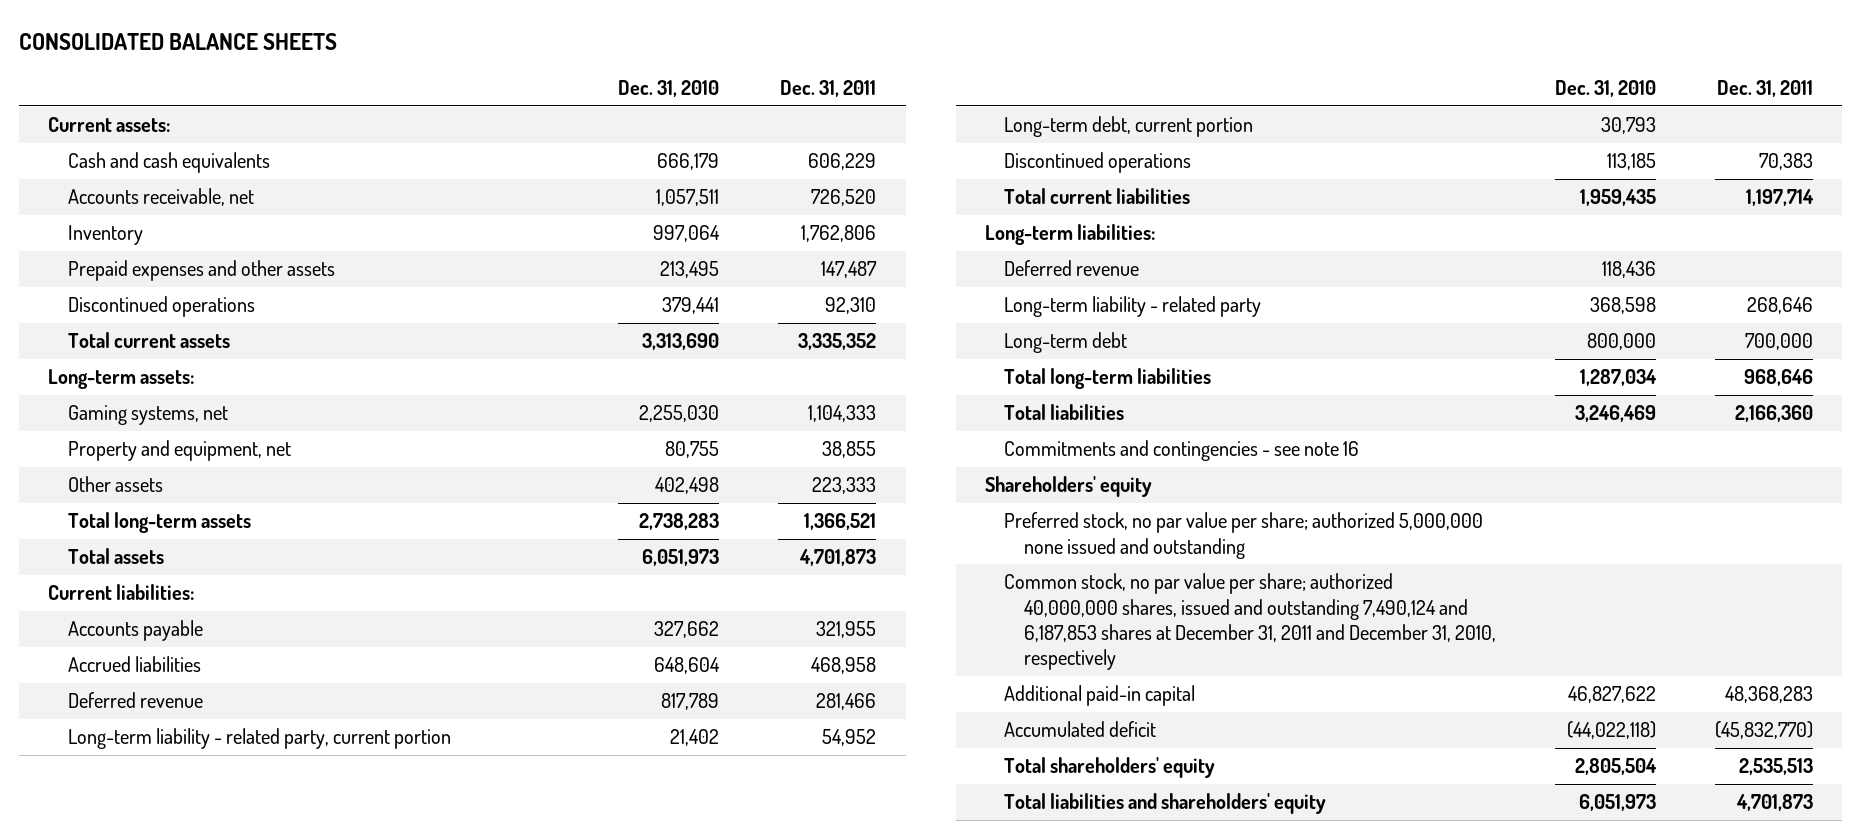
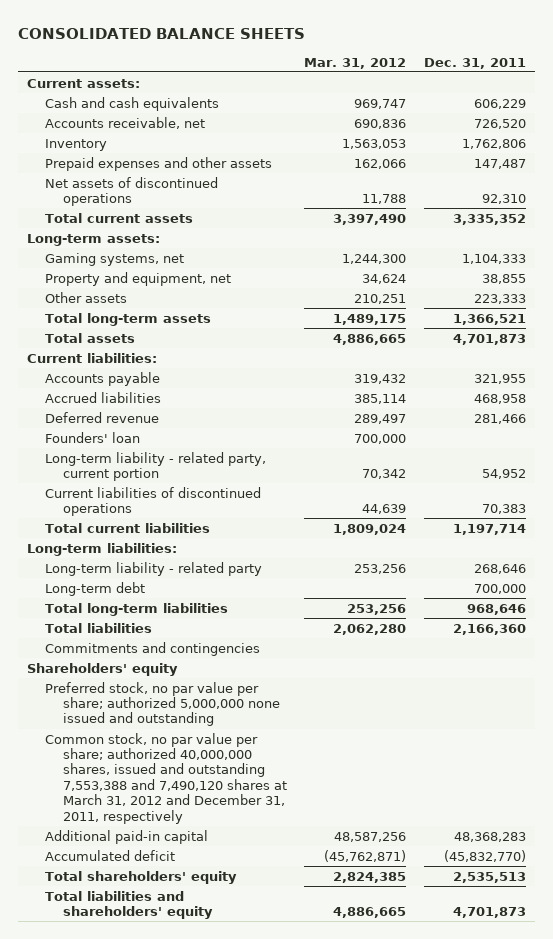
[617,80,719,98] Dec. 31, 2010 -> none
none -> [304,57,407,69] Mar. 31, 2012
[67,296,255,318] Discontinued operations -> [44,176,218,207] Net assets of discontinued operations
none -> [44,431,140,443] Founders' loan
[1004,116,1254,138] Long-term debt, current portion -> none
[1004,152,1192,174] Discontinued operations -> [44,486,261,517] Current liabilities of discontinued operations
[1004,260,1140,277] Deferred revenue -> none
[1004,440,1360,462] Commitments and contingencies - see note 16 -> [44,641,260,656] Commitments and contingencies
[1004,573,1496,671] Common stock, no par value per share; authorized 40,000,000 shares, issued and outstanding 7,490,124 and 6,187,853 shares at December 31, 2011 and December 31, 2010, respectively -> [44,732,287,824] Common stock, no par value per share; authorized 40,000,000 shares, issued and outstanding 7,553,388 and 7,490,120 shares at March 31, 2012 and December 31, 2011, respectively

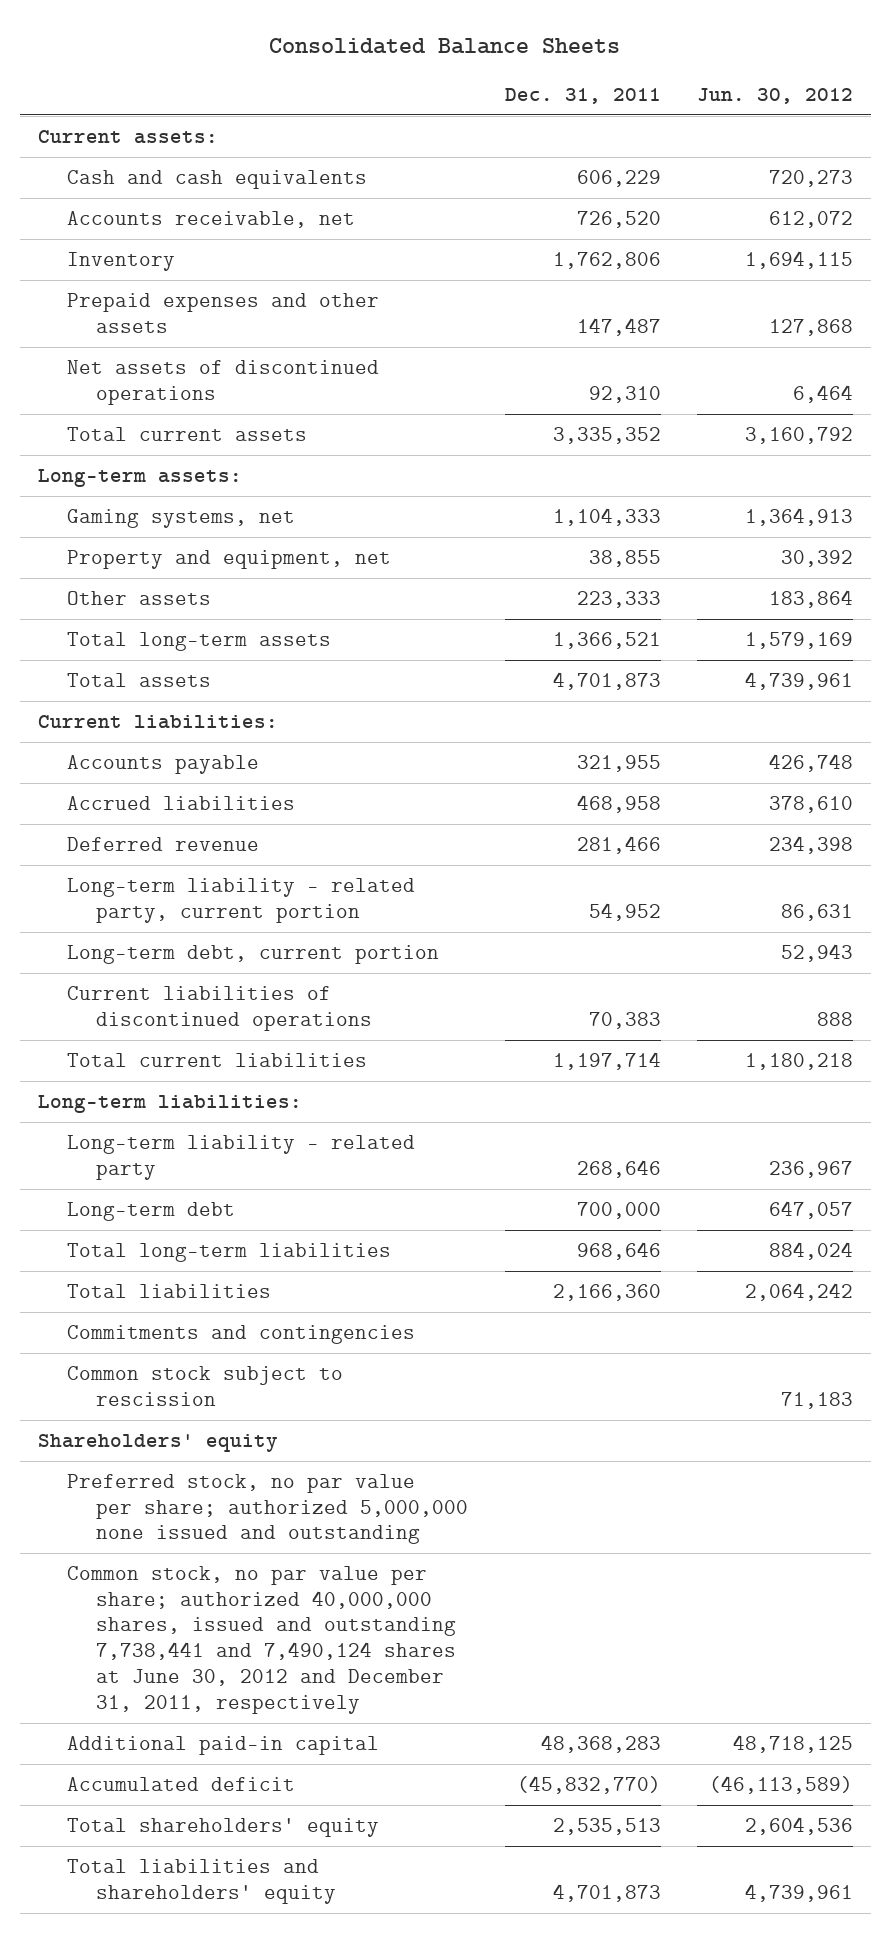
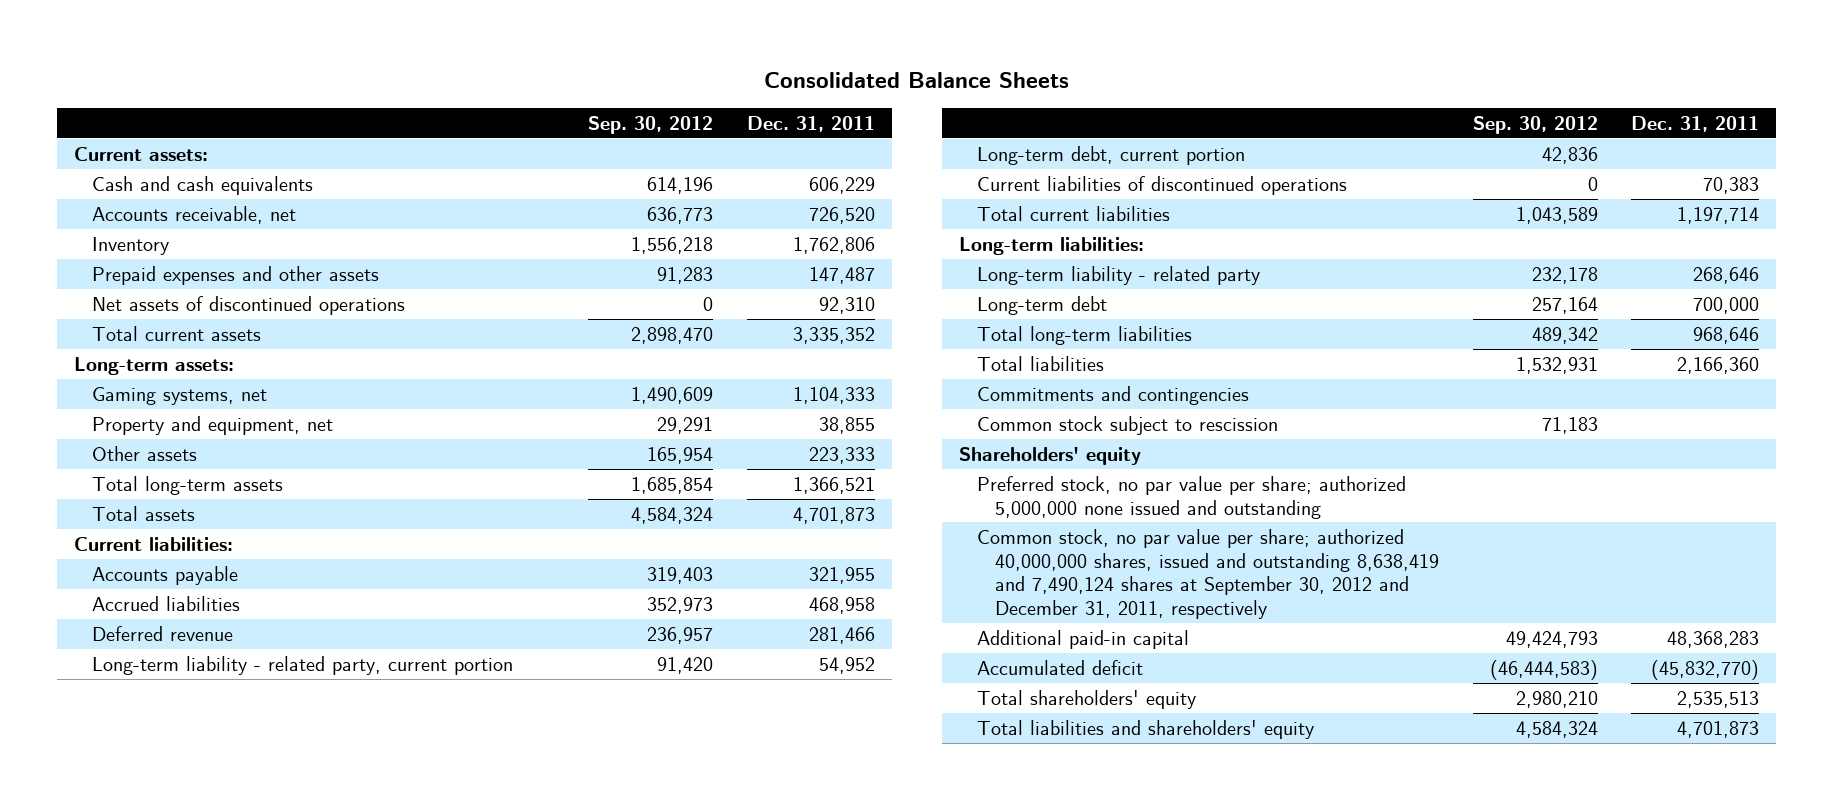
[696,87,853,104] Jun. 30, 2012 -> none
none -> [588,116,714,135] Sep. 30, 2012
[66,1565,457,1714] Common stock, no par value per share; authorized 40,000,000 shares, issued and outstanding 7,738,441 and 7,490,124 shares at June 30, 2012 and December 31, 2011, respectively -> [976,528,1439,620] Common stock, no par value per share; authorized 40,000,000 shares, issued and outstanding 8,638,419 and 7,490,124 shares at September 30, 2012 and December 31, 2011, respectively

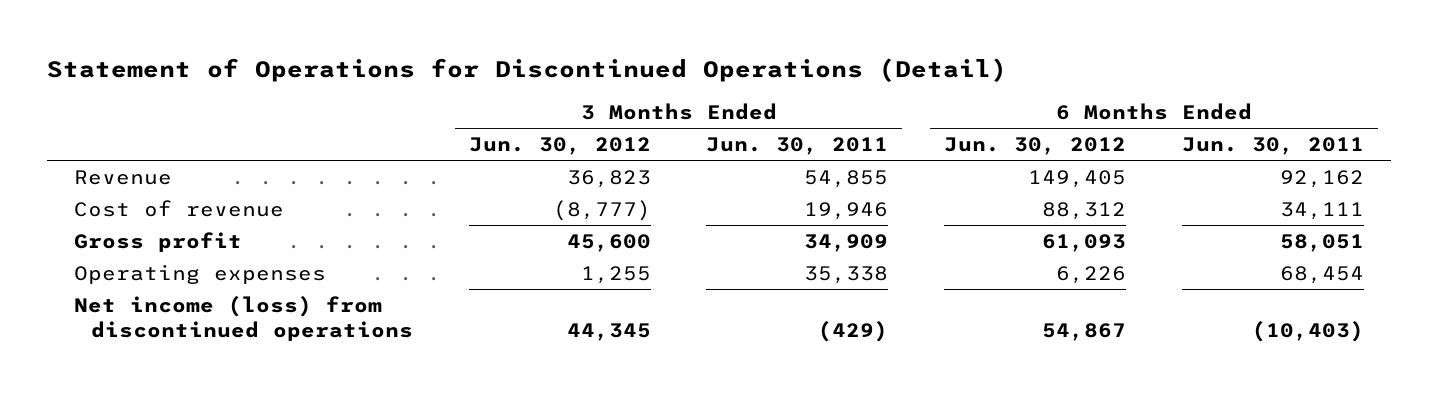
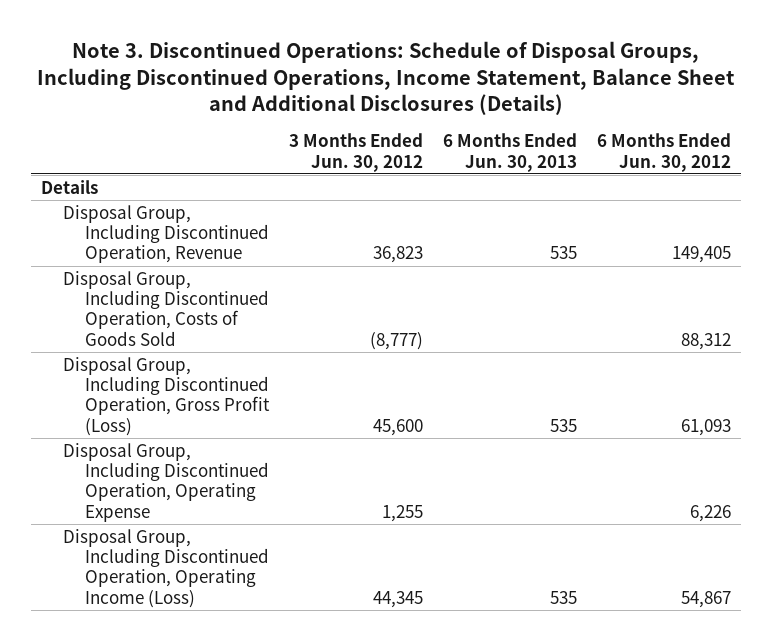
[46,57,1007,82] Statement of Operations for Discontinued Operations (Detail) -> [37,41,736,116] Note 3. Discontinued Operations: Schedule of Disposal Groups, Including Discontinued Operations, Income Statement, Balance Sheet and Additional Disclosures (Details)
[706,137,889,156] Jun. 30, 2011 -> none
[1181,137,1364,156] Jun. 30, 2011 -> none
none -> [442,133,577,172] 6 Months Ended Jun. 30, 2013
none -> [41,179,99,194] Details
[74,169,173,185] Revenue -> [62,204,269,264] Disposal Group, Including Discontinued Operation, Revenue
[74,199,285,217] Cost of revenue -> [62,270,269,346] Disposal Group, Including Discontinued Operation, Costs of Goods Sold
[74,231,243,252] Gross profit -> [62,356,270,436] Disposal Group, Including Discontinued Operation, Gross Profit (Loss)
[74,263,327,284] Operating expenses -> [62,442,269,522] Disposal Group, Including Discontinued Operation, Operating Expense
[74,295,414,341] Net income (loss) from discontinued operations -> [62,528,269,608] Disposal Group, Including Discontinued Operation, Operating Income (Loss)

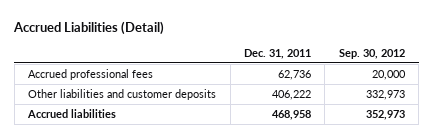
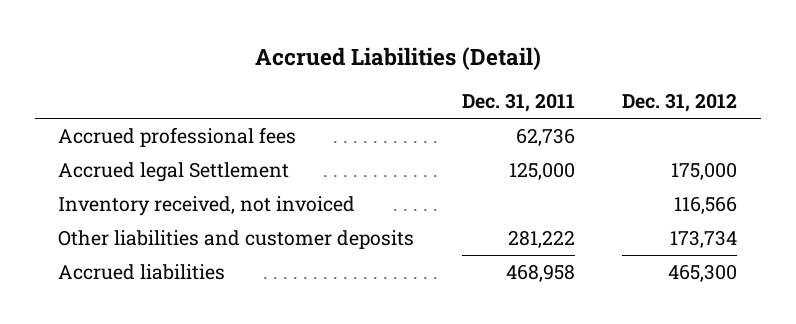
[338,48,405,59] Sep. 30, 2012 -> none
none -> [622,93,738,113] Dec. 31, 2012
none -> [58,161,290,182] Accrued legal Settlement
none -> [58,195,356,216] Inventory received, not invoiced
[271,89,311,100] 406,222 -> [507,229,575,248] 281,222

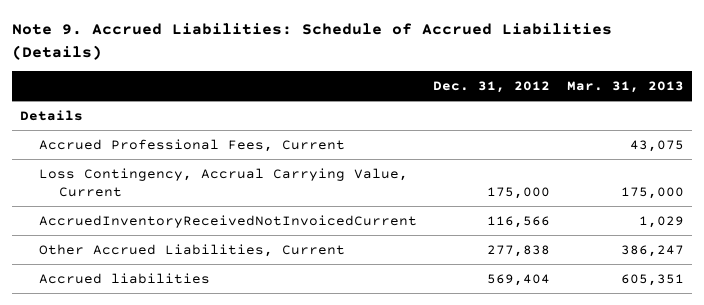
[254,46,541,70] Accrued Liabilities (Detail) -> [11,23,612,60] Note 9. Accrued Liabilities: Schedule of Accrued Liabilities (Details)
[461,93,575,113] Dec. 31, 2011 -> none
none -> [566,80,684,93] Mar. 31, 2013
none -> [19,109,83,121] Details
[58,126,297,147] Accrued professional fees -> [39,138,346,152] Accrued Professional Fees, Current
[58,161,290,182] Accrued legal Settlement -> [39,167,409,198] Loss Contingency, Accrual Carrying Value, Current
[58,195,356,216] Inventory received, not invoiced -> [39,214,418,228] AccruedInventoryReceivedNotInvoicedCurrent
[58,229,415,249] Other liabilities and customer deposits -> [39,243,346,257] Other Accrued Liabilities, Current
[670,229,738,248] 173,734 -> [487,244,551,257] 277,838
[668,263,738,282] 465,300 -> [487,273,551,286] 569,404

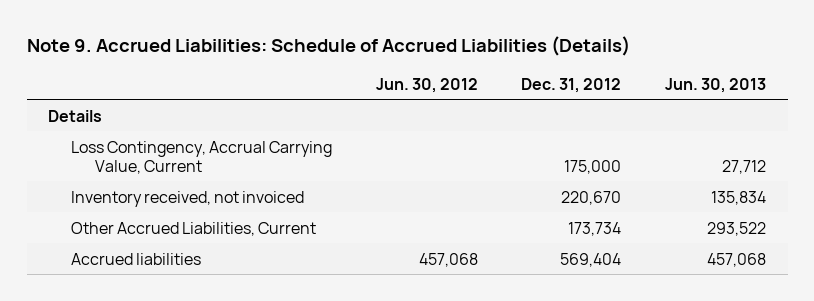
[566,80,684,93] Mar. 31, 2013 -> none
none -> [375,77,478,93] Jun. 30, 2012
none -> [664,77,766,93] Jun. 30, 2013
[39,138,346,152] Accrued Professional Fees, Current -> none
[39,214,418,228] AccruedInventoryReceivedNotInvoicedCurrent -> none
none -> [71,190,305,207] Inventory received, not invoiced
[487,244,551,257] 277,838 -> [568,221,622,236] 173,734

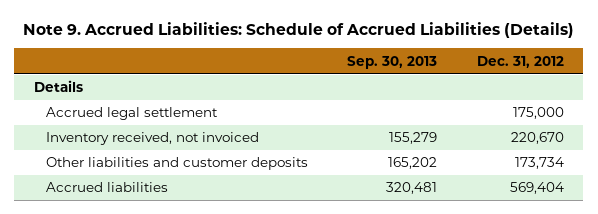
[375,77,478,93] Jun. 30, 2012 -> none
[664,77,766,93] Jun. 30, 2013 -> none
none -> [347,55,438,69] Sep. 30, 2013
[71,140,333,174] Loss Contingency, Accrual Carrying Value, Current -> [45,107,218,121] Accrued legal settlement
[71,221,317,236] Other Accrued Liabilities, Current -> [45,157,308,171] Other liabilities and customer deposits

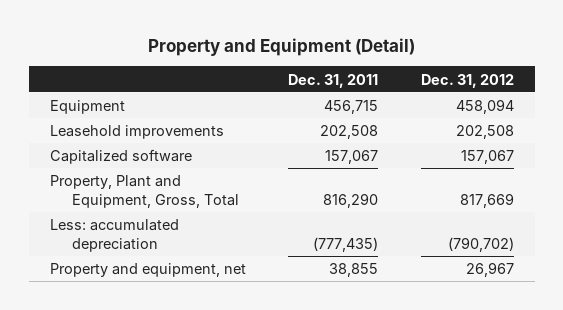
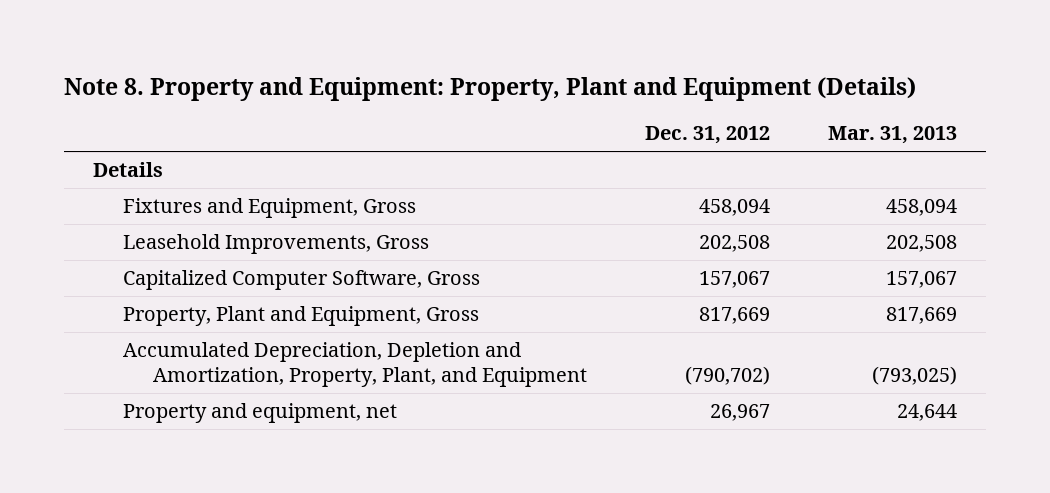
[147,37,415,56] Property and Equipment (Detail) -> [63,76,916,101] Note 8. Property and Equipment: Property, Plant and Equipment (Details)
[288,73,379,88] Dec. 31, 2011 -> none
none -> [828,126,958,145] Mar. 31, 2013
none -> [92,162,163,178] Details
[49,100,125,115] Equipment -> [123,198,417,219] Fixtures and Equipment, Gross
[49,125,224,140] Leasehold improvements -> [123,234,430,255] Leasehold Improvements, Gross
[49,149,192,165] Capitalized software -> [123,270,481,291] Capitalized Computer Software, Gross
[49,175,240,208] Property, Plant and Equipment, Gross, Total -> [123,306,480,327] Property, Plant and Equipment, Gross
[49,219,179,252] Less: accumulated depreciation -> [123,342,588,388] Accumulated Depreciation, Depletion and Amortization, Property, Plant, and Equipment

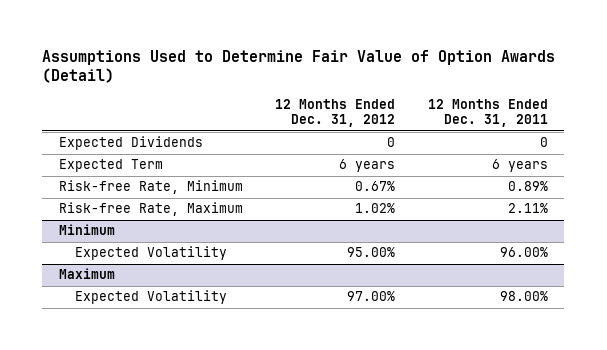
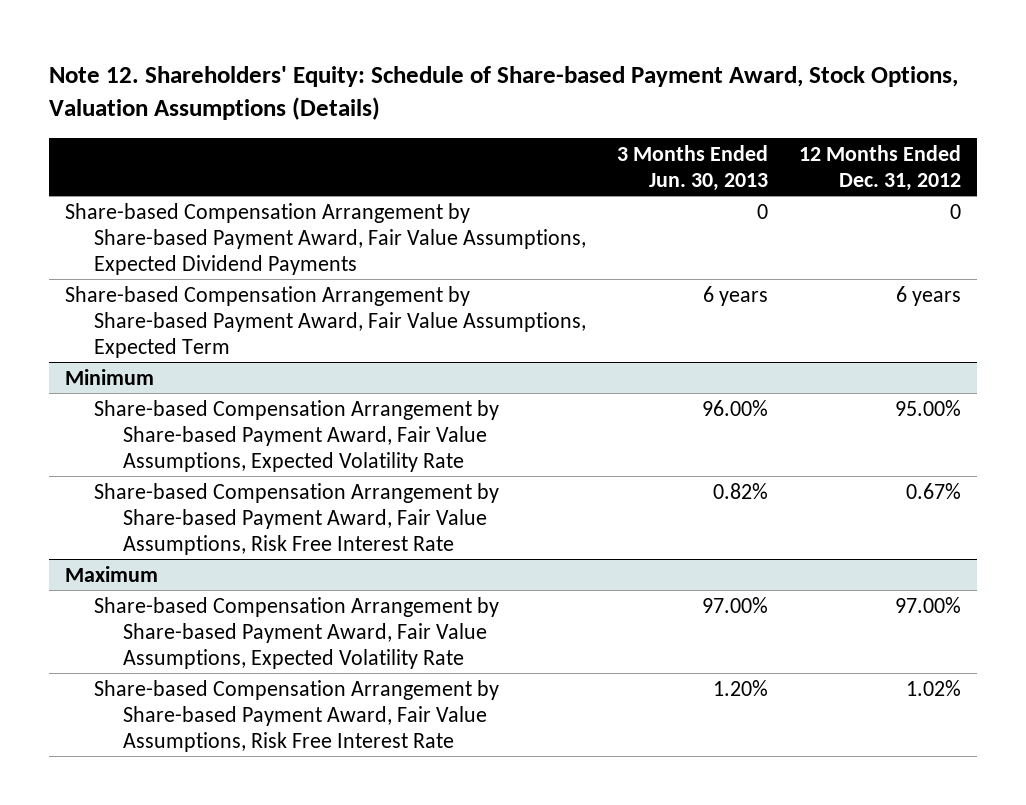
[42,49,556,84] Assumptions Used to Determine Fair Value of Option Awards (Detail) -> [49,65,959,121] Note 12. Shareholders' Equity: Schedule of Share-based Payment Award, Stock Options, Valuation Assumptions (Details)
[427,99,548,128] 12 Months Ended Dec. 31, 2011 -> none
none -> [617,144,769,191] 3 Months Ended Jun. 30, 2013
[58,180,243,195] Risk-free Rate, Minimum -> none
[58,202,243,217] Risk-free Rate, Maximum -> none
[58,136,203,151] Expected Dividends -> [64,202,586,275] Share-based Compensation Arrangement by Share-based Payment Award, Fair Value Assumptions, Expected Dividend Payments
[58,159,163,173] Expected Term -> [64,285,586,358] Share-based Compensation Arrangement by Share-based Payment Award, Fair Value Assumptions, Expected Term
[75,246,228,261] Expected Volatility -> [93,399,499,472] Share-based Compensation Arrangement by Share-based Payment Award, Fair Value Assumptions, Expected Volatility Rate
none -> [93,482,499,555] Share-based Compensation Arrangement by Share-based Payment Award, Fair Value Assumptions, Risk Free Interest Rate
[75,290,228,305] Expected Volatility -> [93,596,499,669] Share-based Compensation Arrangement by Share-based Payment Award, Fair Value Assumptions, Expected Volatility Rate
none -> [93,679,499,752] Share-based Compensation Arrangement by Share-based Payment Award, Fair Value Assumptions, Risk Free Interest Rate

